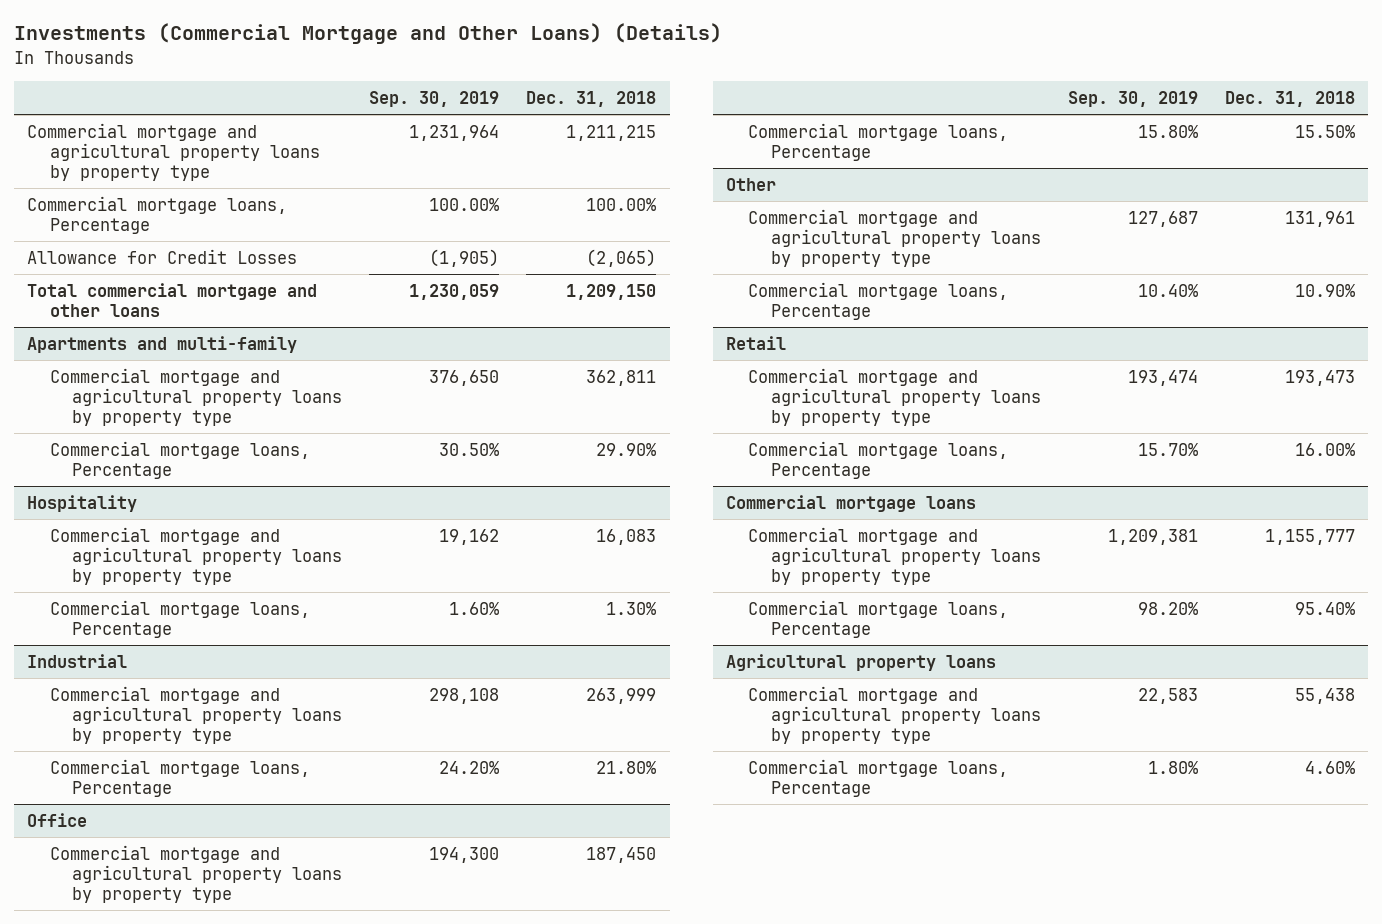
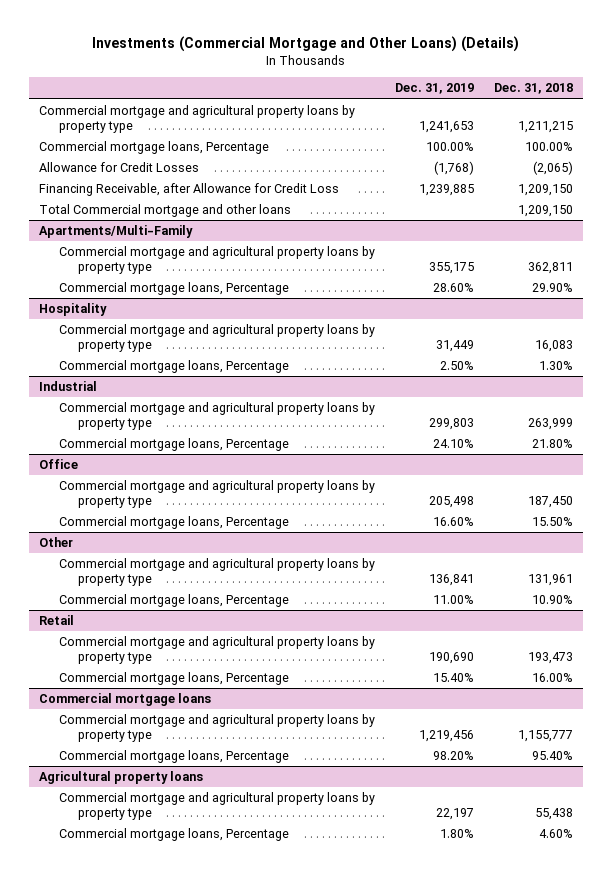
[368,90,499,107] Sep. 30, 2019 -> none
none -> [394,83,474,95] Dec. 31, 2019
none -> [39,183,340,197] Financing Receivable, after Allowance for Credit Loss
[27,282,318,317] Total commercial mortgage and other loans -> [39,204,292,218] Total Commercial mortgage and other loans
[27,335,298,353] Apartments and multi-family -> [39,225,194,239] Apartments/Multi-Family

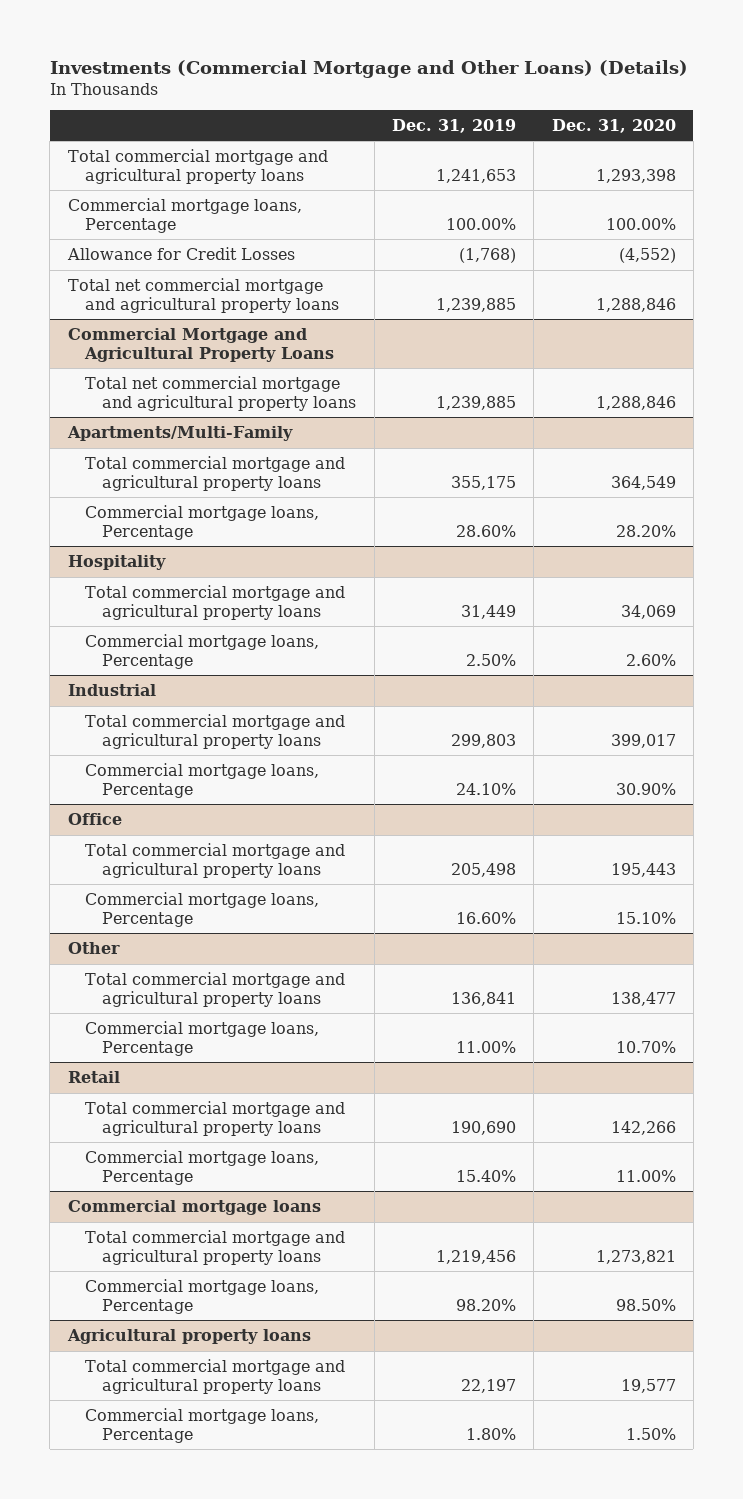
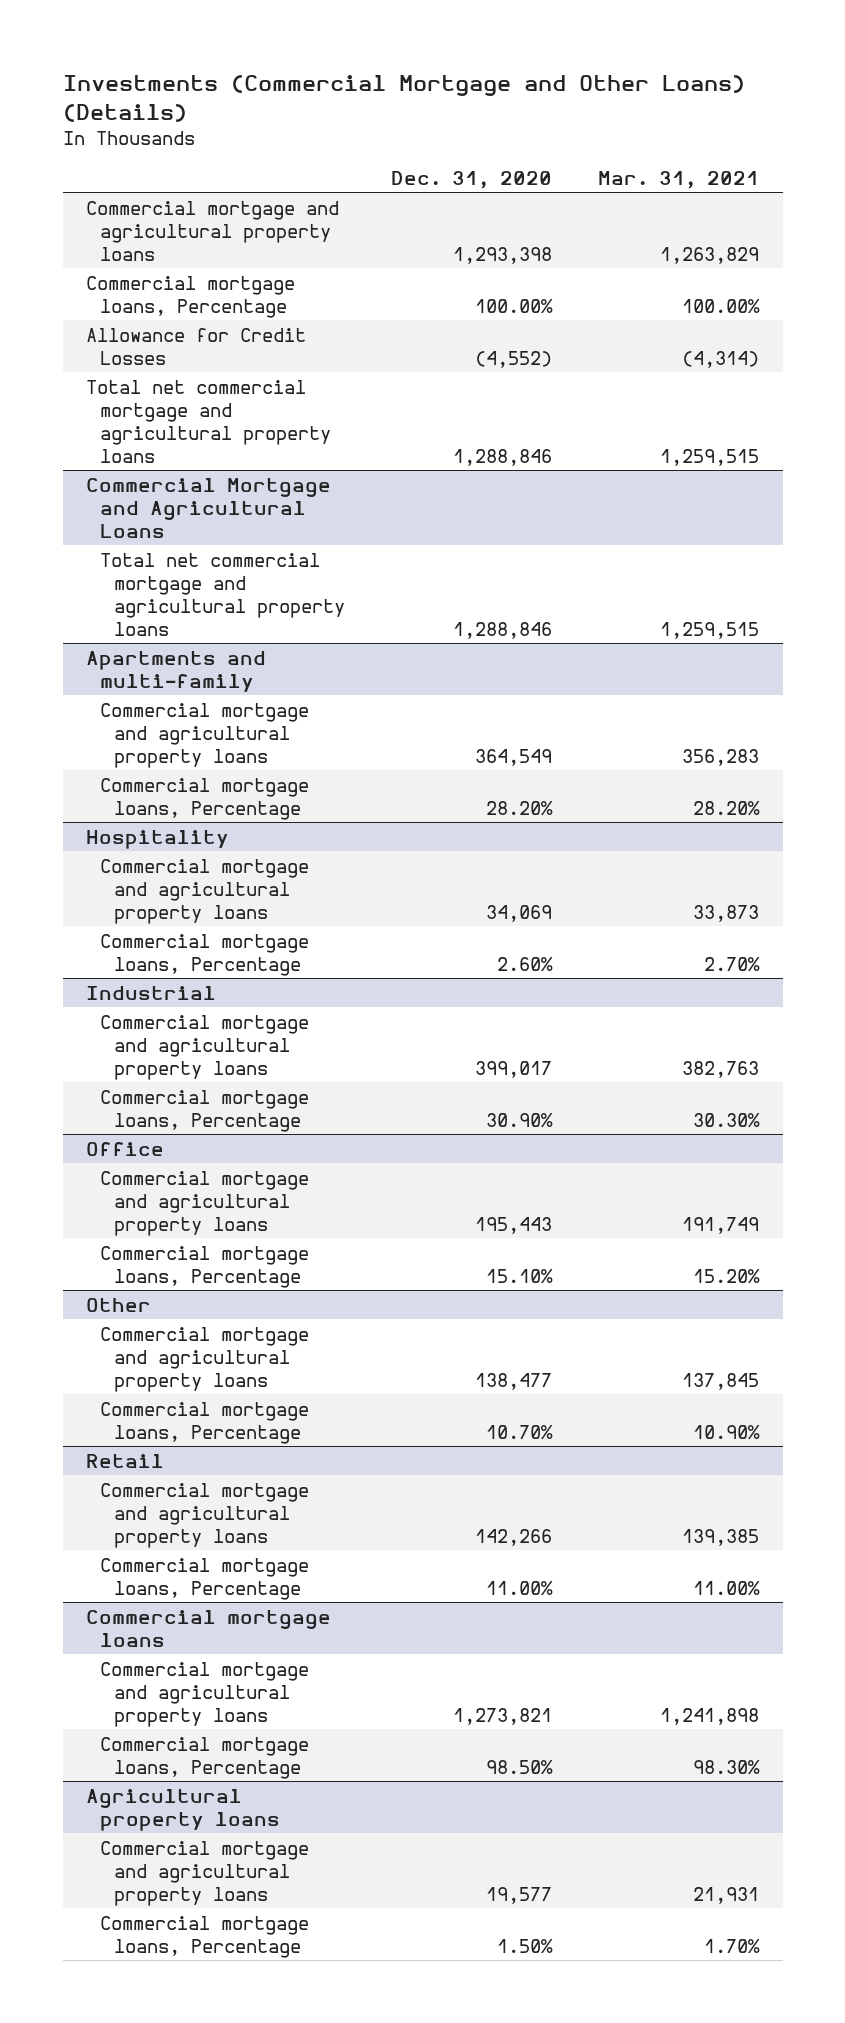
[391,118,516,133] Dec. 31, 2019 -> none
none -> [598,170,760,189] Mar. 31, 2021
[67,148,328,184] Total commercial mortgage and agricultural property loans -> [85,200,339,261] Commercial mortgage and agricultural property loans
[67,327,334,362] Commercial Mortgage and Agricultural Property Loans -> [85,477,331,538] Commercial Mortgage and Agricultural Loans
[66,425,293,441] Apartments/Multi-Family -> [85,650,266,692] Apartments and multi-family
[84,455,345,491] Total commercial mortgage and agricultural property loans -> [99,702,309,768] Commercial mortgage and agricultural property loans
[84,584,345,620] Total commercial mortgage and agricultural property loans -> [99,858,309,924] Commercial mortgage and agricultural property loans
[84,713,345,749] Total commercial mortgage and agricultural property loans -> [99,1014,309,1080] Commercial mortgage and agricultural property loans
[84,842,345,878] Total commercial mortgage and agricultural property loans -> [99,1170,309,1236] Commercial mortgage and agricultural property loans
[84,971,345,1007] Total commercial mortgage and agricultural property loans -> [99,1326,309,1392] Commercial mortgage and agricultural property loans
[84,1100,345,1136] Total commercial mortgage and agricultural property loans -> [99,1482,309,1548] Commercial mortgage and agricultural property loans
[84,1229,345,1265] Total commercial mortgage and agricultural property loans -> [99,1661,309,1727] Commercial mortgage and agricultural property loans
[84,1358,345,1394] Total commercial mortgage and agricultural property loans -> [99,1840,309,1906] Commercial mortgage and agricultural property loans

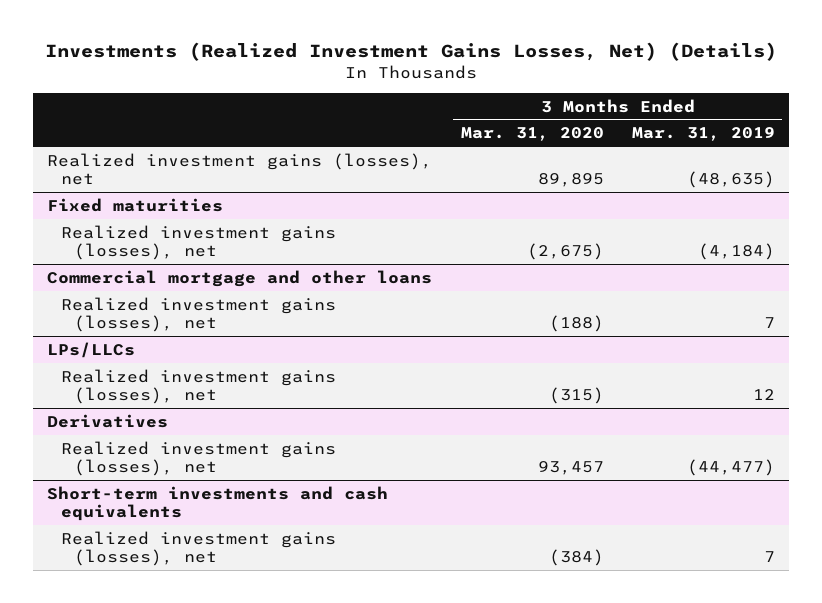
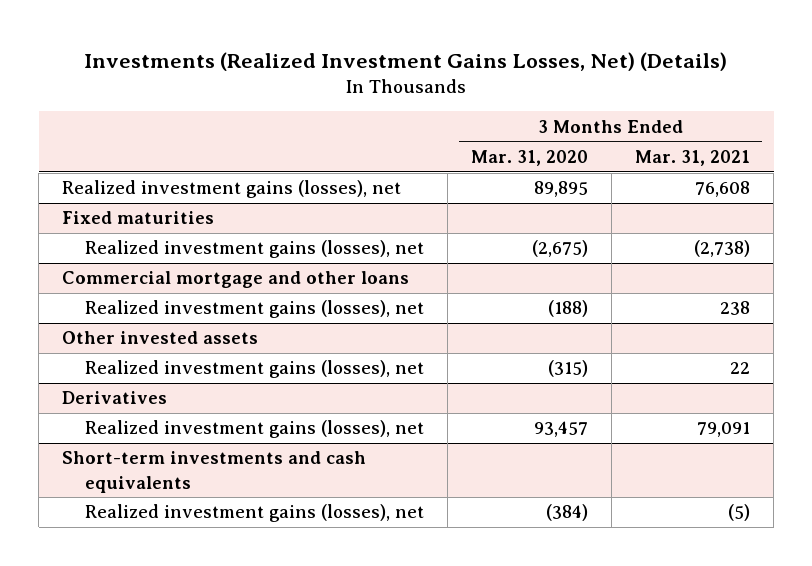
[631,127,775,142] Mar. 31, 2019 -> none
none -> [635,149,751,166] Mar. 31, 2021
[47,341,136,358] LPs/LLCs -> [62,331,259,345] Other invested assets

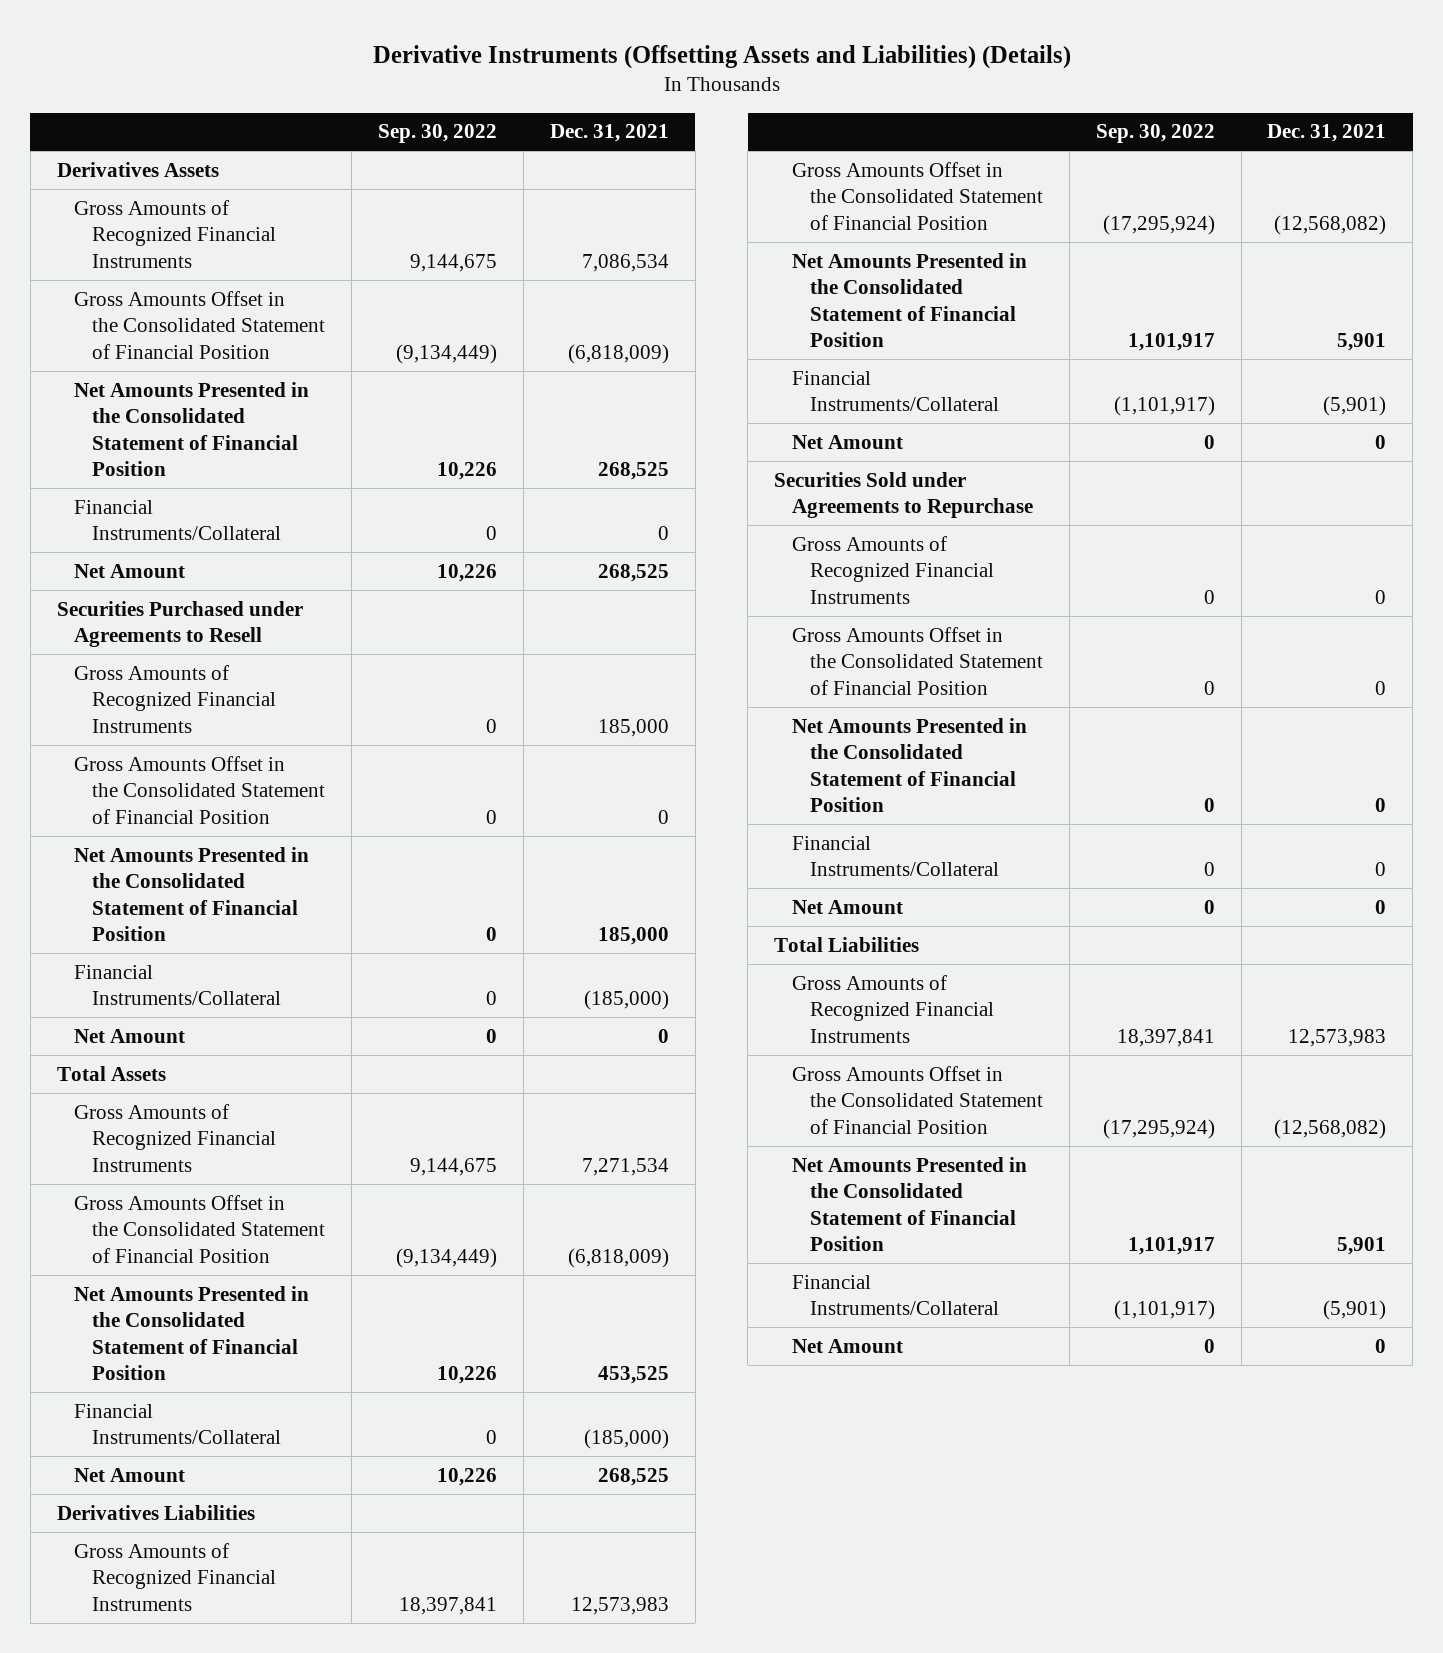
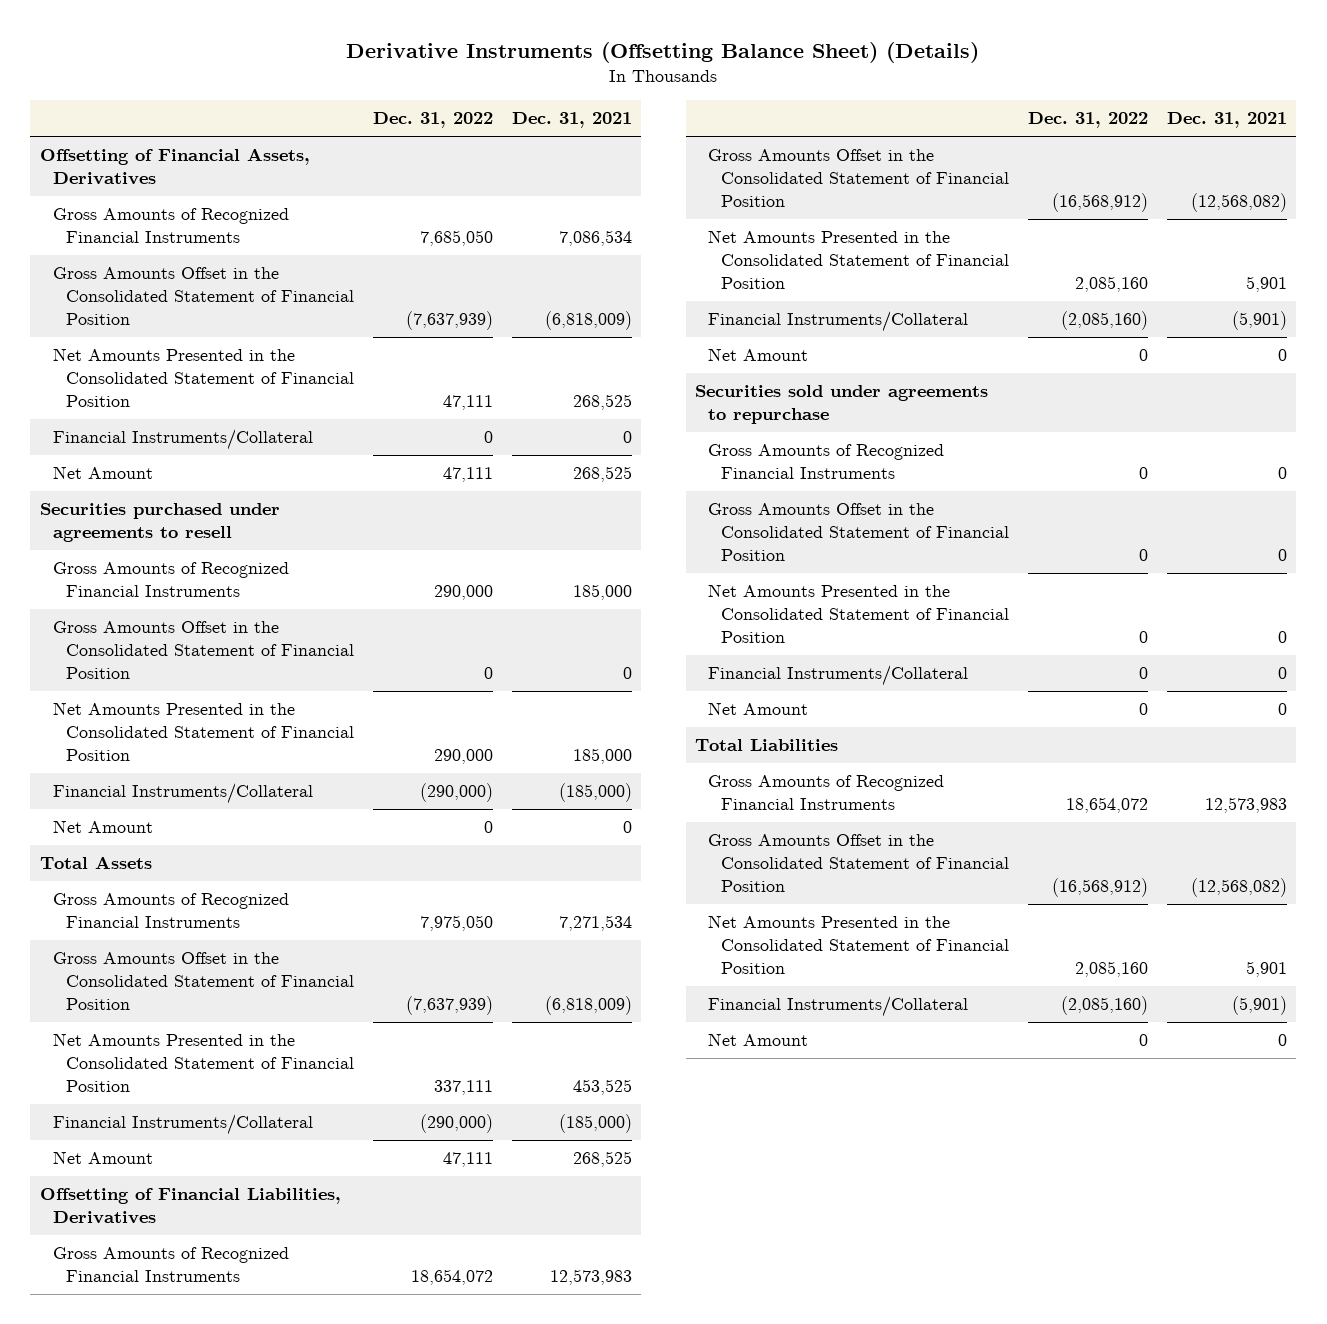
[372,44,1071,69] Derivative Instruments (Offsetting Assets and Liabilities) (Details) -> [346,42,980,64] Derivative Instruments (Offsetting Balance Sheet) (Details)
[377,124,497,144] Sep. 30, 2022 -> none
none -> [372,112,493,129] Dec. 31, 2022
[56,161,219,177] Derivatives Assets -> [39,148,310,186] Offsetting of Financial Assets, Derivatives
[56,600,303,648] Securities Purchased under Agreements to Resell -> [39,503,280,543] Securities purchased under agreements to resell
[56,1504,255,1520] Derivatives Liabilities -> [39,1188,341,1225] Offsetting of Financial Liabilities, Derivatives
[774,471,1034,519] Securities Sold under Agreements to Repurchase -> [695,385,989,425] Securities sold under agreements to repurchase

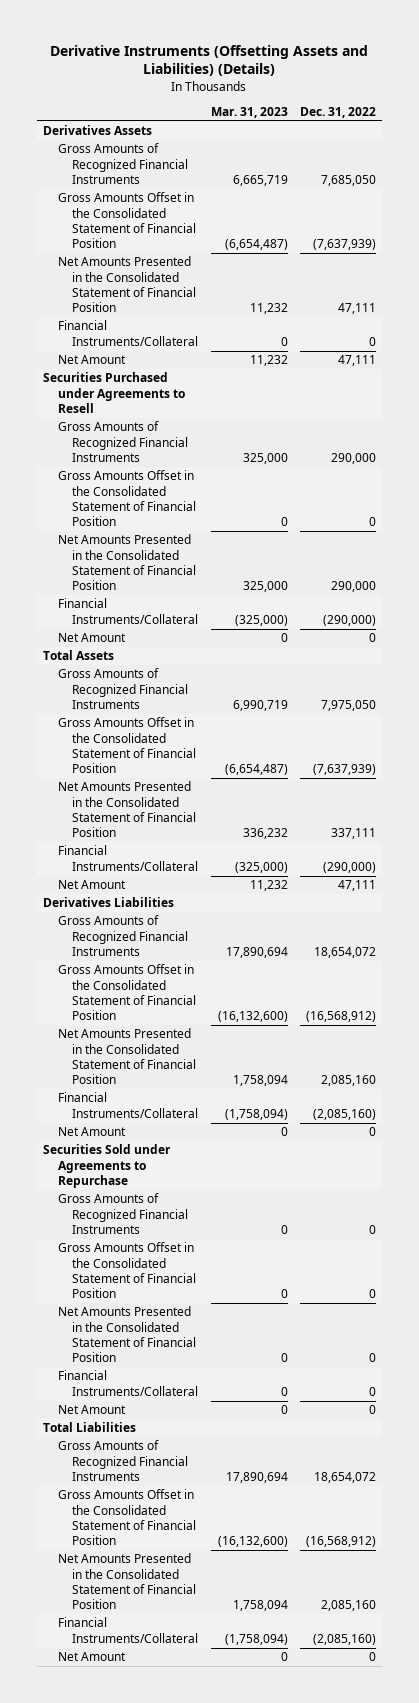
[346,42,980,64] Derivative Instruments (Offsetting Balance Sheet) (Details) -> [50,44,369,77] Derivative Instruments (Offsetting Assets and Liabilities) (Details)
[511,112,632,129] Dec. 31, 2021 -> none
none -> [210,107,288,119] Mar. 31, 2023
[39,148,310,186] Offsetting of Financial Assets, Derivatives -> [43,125,153,136] Derivatives Assets
[39,503,280,543] Securities purchased under agreements to resell -> [43,372,185,414] Securities Purchased under Agreements to Resell
[39,1188,341,1225] Offsetting of Financial Liabilities, Derivatives -> [43,897,175,908] Derivatives Liabilities
[695,385,989,425] Securities sold under agreements to repurchase -> [43,1144,172,1189] Securities Sold under Agreements to Repurchase

